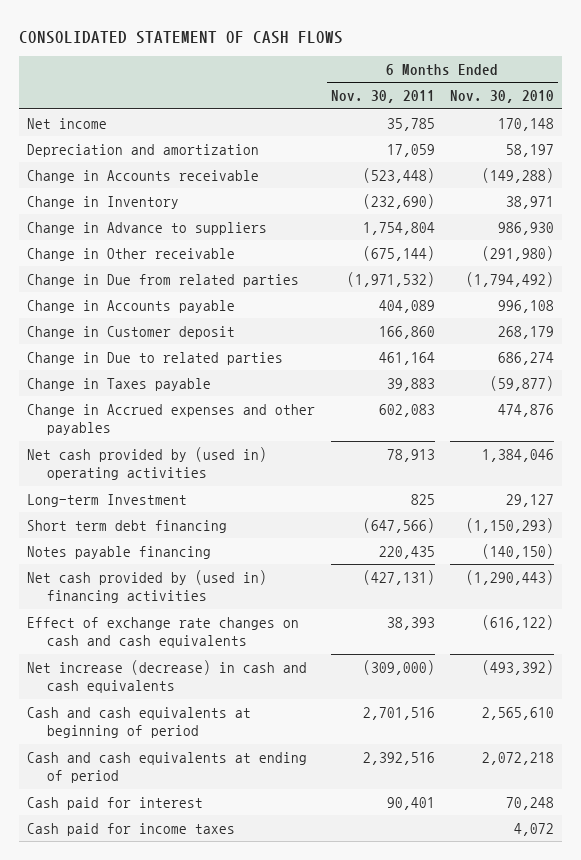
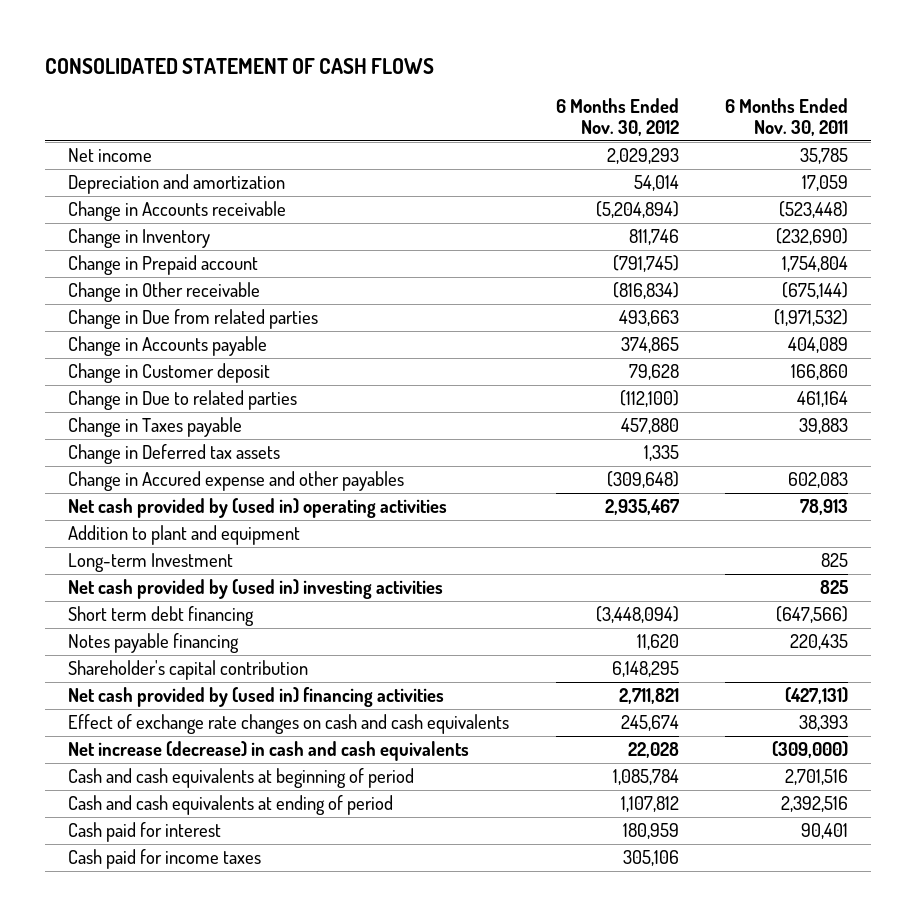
[450,90,555,104] Nov. 30, 2010 -> none
none -> [555,97,679,137] 6 Months Ended Nov. 30, 2012
[27,221,268,235] Change in Advance to suppliers -> [68,255,259,276] Change in Prepaid account
none -> [68,444,281,465] Change in Deferred tax assets
[27,403,316,436] Change in Accrued expenses and other payables -> [68,471,405,492] Change in Accured expense and other payables
none -> [68,525,301,546] Addition to plant and equipment
none -> [68,579,444,600] Net cash provided by (used in) investing activities
none -> [68,660,309,681] Shareholder's capital contribution

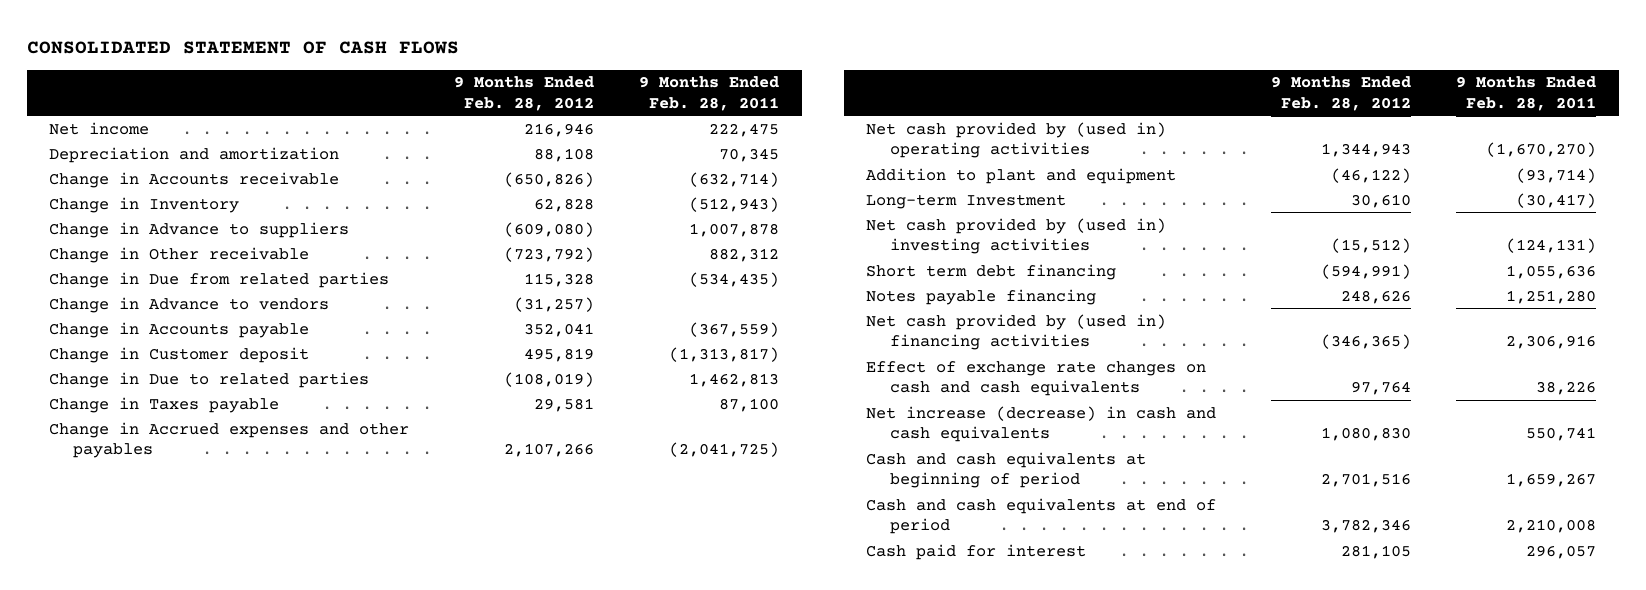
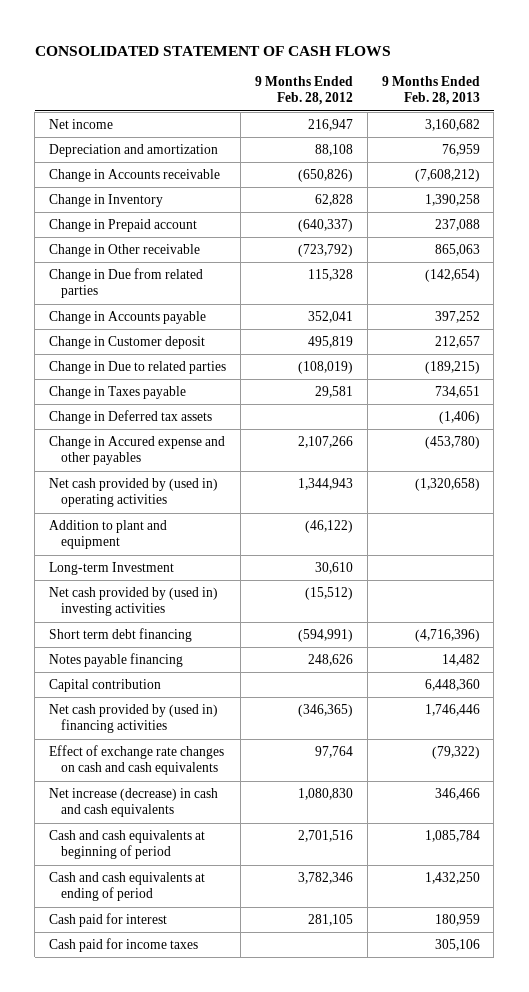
[639,76,780,111] 9 Months Ended Feb. 28, 2011 -> none
none -> [381,75,480,106] 9 Months Ended Feb. 28, 2013
[524,122,595,137] 216,946 -> [307,119,353,132] 216,947
[49,221,350,238] Change in Advance to suppliers -> none
none -> [49,219,198,233] Change in Prepaid account
[49,296,330,313] Change in Advance to vendors -> none
none -> [49,410,213,425] Change in Deferred tax assets
[49,421,410,458] Change in Accrued expenses and other payables -> [49,436,226,466] Change in Accured expense and other payables
none -> [49,679,162,693] Capital contribution
[866,497,1217,534] Cash and cash equivalents at end of period -> [49,872,206,902] Cash and cash equivalents at ending of period
none -> [49,938,199,953] Cash paid for income taxes

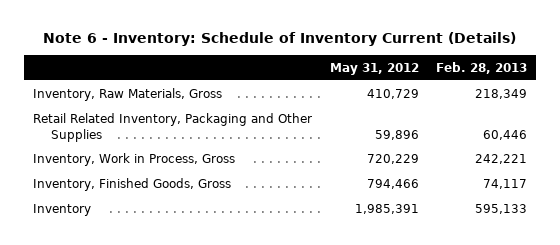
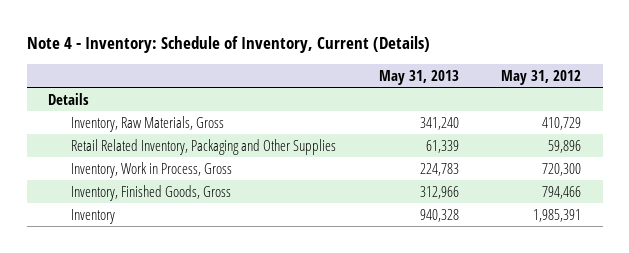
[43,32,517,47] Note 6 - Inventory: Schedule of Inventory Current (Details) -> [26,36,430,54] Note 4 - Inventory: Schedule of Inventory, Current (Details)
[436,62,528,75] Feb. 28, 2013 -> none
none -> [378,69,459,85] May 31, 2013
none -> [47,92,89,105] Details
[366,153,419,164] 720,229 -> [542,162,582,176] 720,300

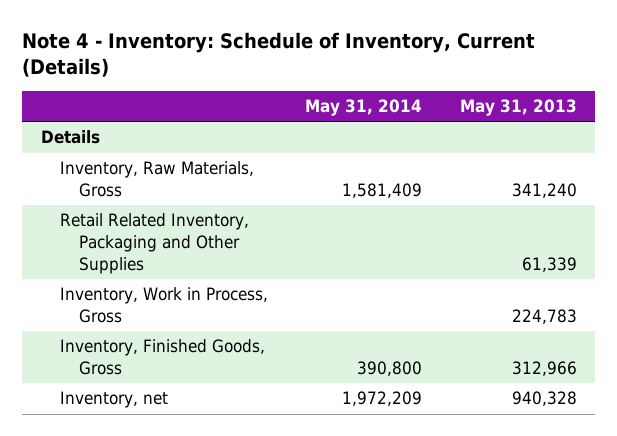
[501,69,582,85] May 31, 2012 -> none
none -> [305,99,423,117] May 31, 2014
[71,208,116,224] Inventory -> [59,391,168,409] Inventory, net

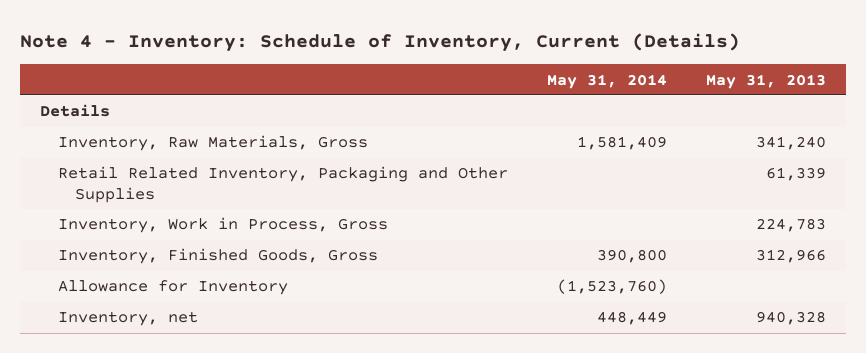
none -> [57,280,288,296] Allowance for Inventory
[342,391,423,407] 1,972,209 -> [596,311,667,326] 448,449

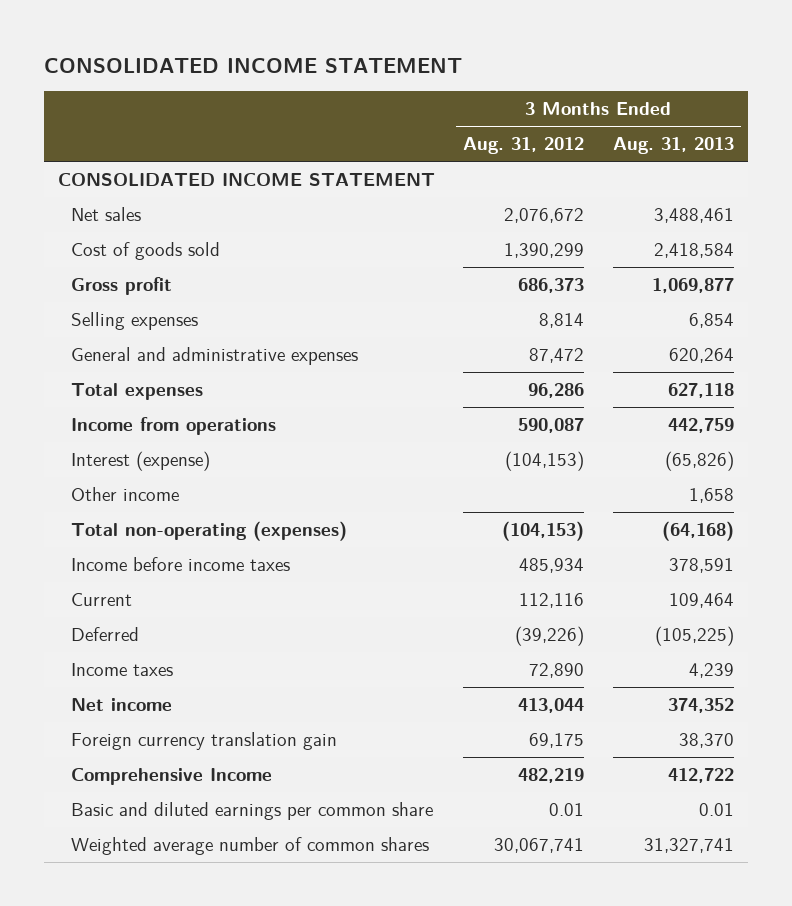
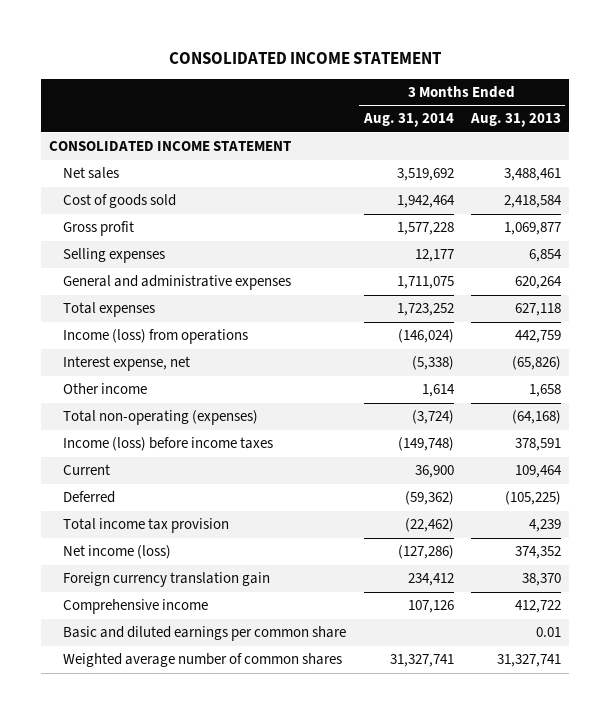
[463,136,585,154] Aug. 31, 2012 -> none
none -> [362,113,454,128] Aug. 31, 2014
[71,416,277,435] Income from operations -> [63,329,249,345] Income (loss) from operations
[71,450,211,471] Interest (expense) -> [63,356,191,372] Interest expense, net
[71,556,291,571] Income before income taxes -> [63,437,274,452] Income (loss) before income taxes
[71,662,174,676] Income taxes -> [63,518,230,534] Total income tax provision
[71,697,173,711] Net income -> [63,545,172,560] Net income (loss)
[71,767,273,785] Comprehensive Income -> [63,599,209,615] Comprehensive income

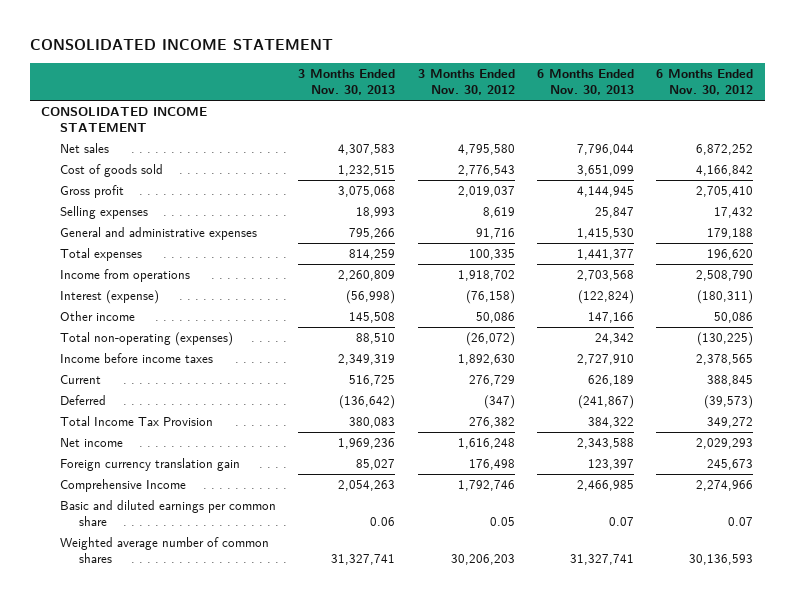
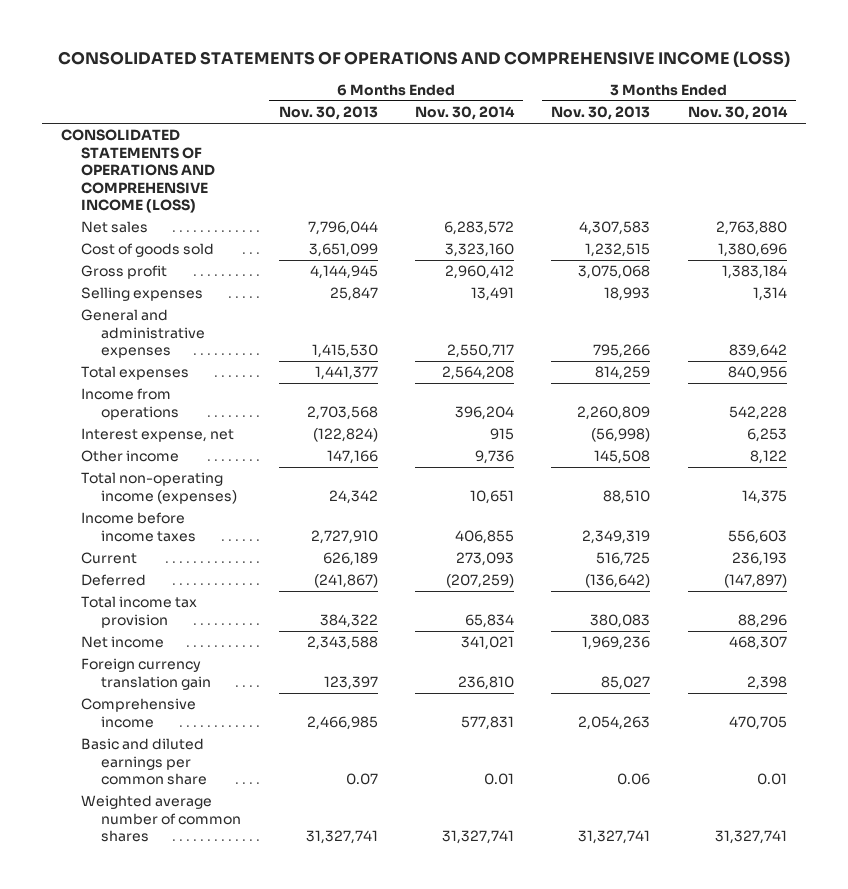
[30,39,334,51] CONSOLIDATED INCOME STATEMENT -> [57,51,790,68] CONSOLIDATED STATEMENTS OF OPERATIONS AND COMPREHENSIVE INCOME (LOSS)
[417,69,515,96] 3 Months Ended Nov. 30, 2012 -> none
[656,69,754,96] 6 Months Ended Nov. 30, 2012 -> none
none -> [415,106,516,121] Nov. 30, 2014
none -> [687,106,788,121] Nov. 30, 2014
[41,107,208,132] CONSOLIDATED INCOME STATEMENT -> [61,129,216,214] CONSOLIDATED STATEMENTS OF OPERATIONS AND COMPREHENSIVE INCOME (LOSS)
[59,290,159,305] Interest (expense) -> [81,428,235,443] Interest expense, net
[59,332,233,347] Total non-operating (expenses) -> [81,472,238,504] Total non-operating income (expenses)
[59,416,213,427] Total Income Tax Provision -> [81,596,198,628] Total income tax provision
[59,479,186,493] Comprehensive Income -> [81,698,197,728] Comprehensive income

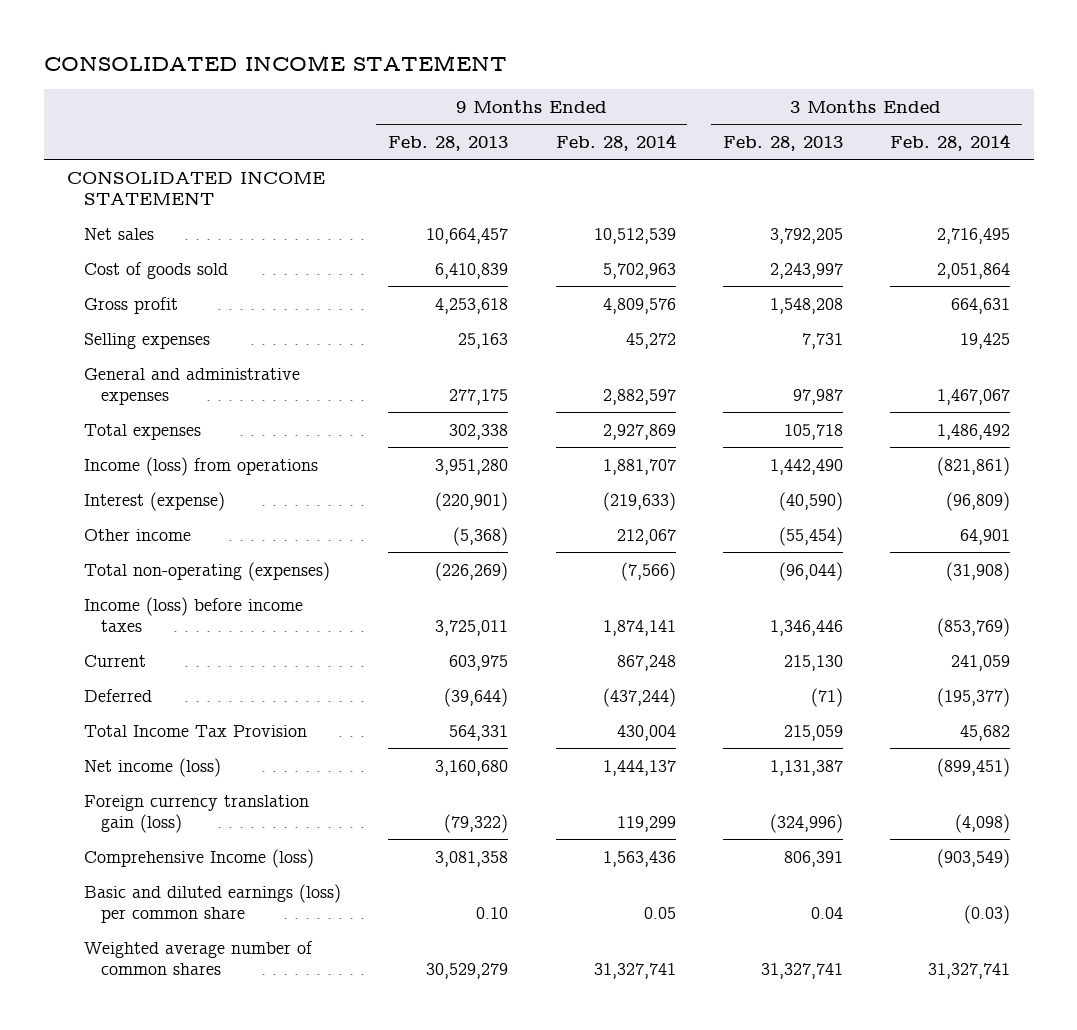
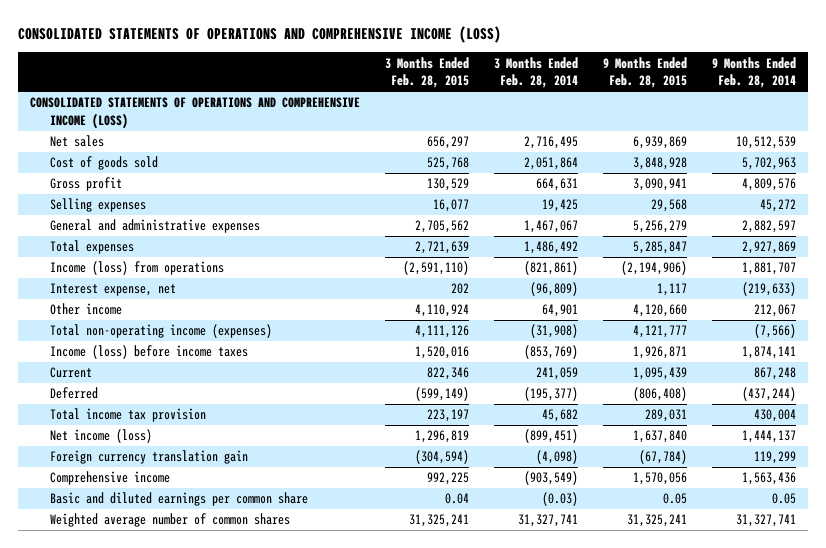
[43,55,507,72] CONSOLIDATED INCOME STATEMENT -> [17,25,501,43] CONSOLIDATED STATEMENTS OF OPERATIONS AND COMPREHENSIVE INCOME (LOSS)
[388,135,509,151] Feb. 28, 2013 -> none
[722,135,843,151] Feb. 28, 2013 -> none
none -> [384,56,469,89] 3 Months Ended Feb. 28, 2015
none -> [602,56,687,89] 9 Months Ended Feb. 28, 2015
[67,170,326,206] CONSOLIDATED INCOME STATEMENT -> [30,97,361,129] CONSOLIDATED STATEMENTS OF OPERATIONS AND COMPREHENSIVE INCOME (LOSS)
[84,491,226,511] Interest (expense) -> [49,283,176,297] Interest expense, net
[84,561,331,581] Total non-operating (expenses) -> [49,324,272,339] Total non-operating income (expenses)
[84,724,308,737] Total Income Tax Provision -> [49,408,206,423] Total income tax provision
[84,794,310,834] Foreign currency translation gain (loss) -> [49,450,248,465] Foreign currency translation gain
[84,848,315,868] Comprehensive Income (loss) -> [49,471,170,486] Comprehensive income
[84,883,342,924] Basic and diluted earnings (loss) per common share -> [49,492,308,507] Basic and diluted earnings per common share

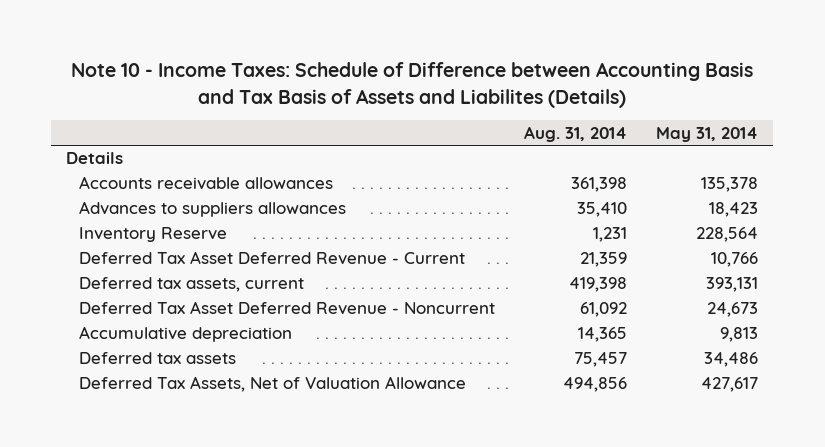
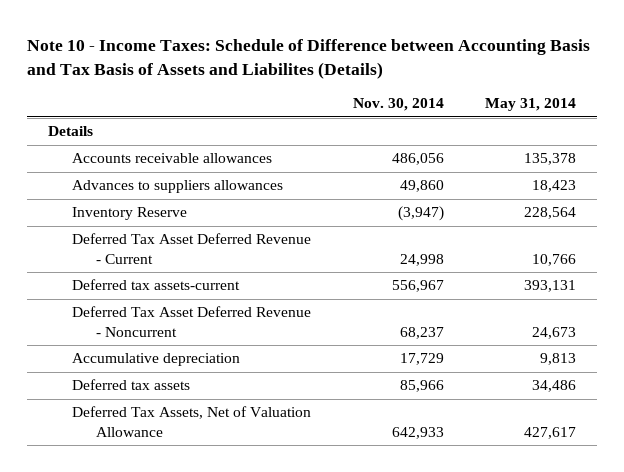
[524,125,628,142] Aug. 31, 2014 -> none
none -> [352,98,444,112] Nov. 30, 2014
[78,277,304,293] Deferred tax assets, current -> [72,279,241,291] Deferred tax assets-current

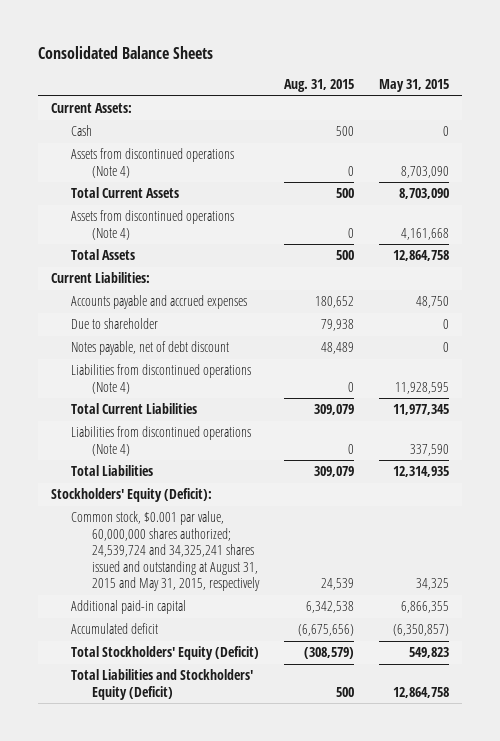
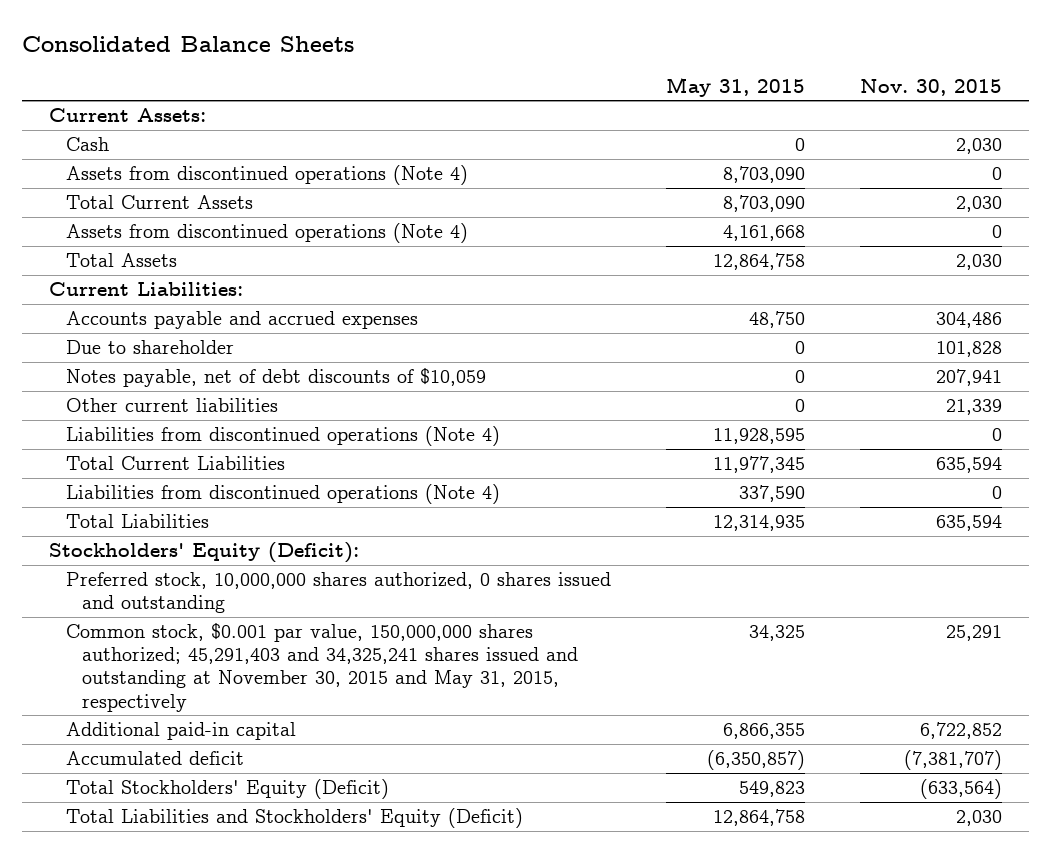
[284,78,355,92] Aug. 31, 2015 -> none
none -> [859,78,1002,96] Nov. 30, 2015
[71,341,230,356] Notes payable, net of debt discount -> [65,368,486,388] Notes payable, net of debt discounts of $10,059
none -> [65,398,278,413] Other current liabilities
none -> [65,572,611,614] Preferred stock, 10,000,000 shares authorized, 0 shares issued and outstanding
[71,511,260,591] Common stock, $0.001 par value, 60,000,000 shares authorized; 24,539,724 and 34,325,241 shares issued and outstanding at August 31, 2015 and May 31, 2015, respectively -> [65,623,579,712] Common stock, $0.001 par value, 150,000,000 shares authorized; 45,291,403 and 34,325,241 shares issued and outstanding at November 30, 2015 and May 31, 2015, respectively

